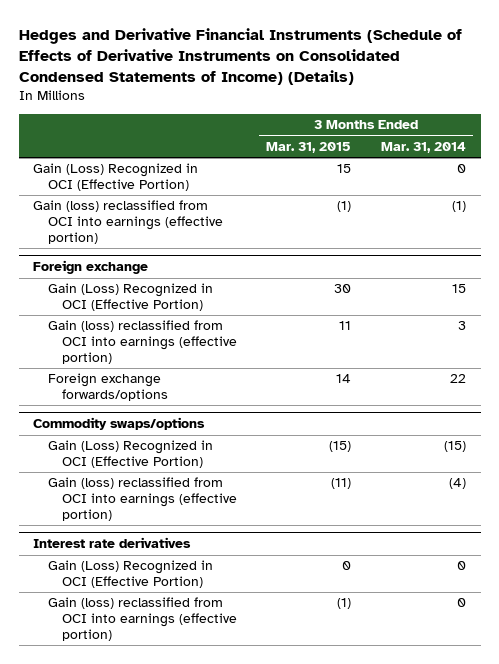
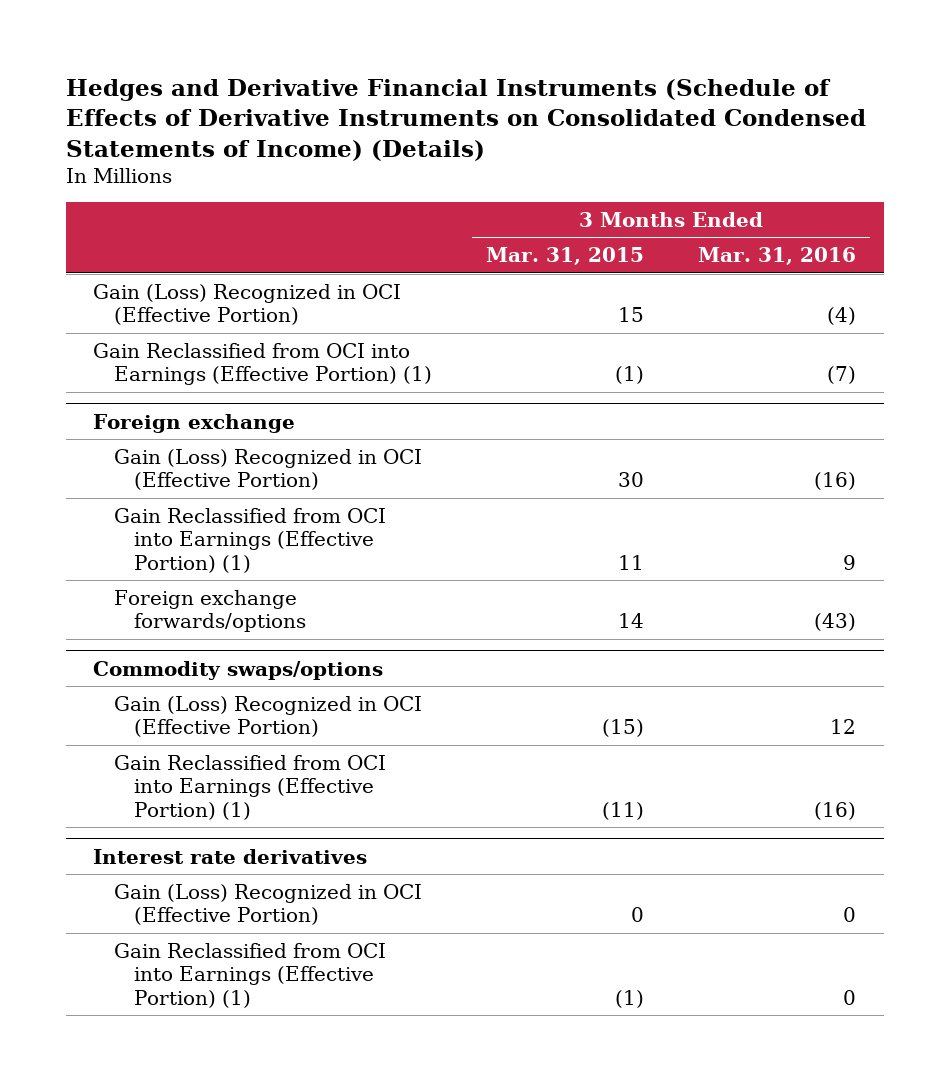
[380,142,466,154] Mar. 31, 2014 -> none
none -> [698,247,857,266] Mar. 31, 2016
[33,200,223,245] Gain (loss) reclassified from OCI into earnings (effective portion) -> [93,342,432,386] Gain Reclassified from OCI into Earnings (Effective Portion) (1)
[47,320,237,365] Gain (loss) reclassified from OCI into earnings (effective portion) -> [113,507,386,573] Gain Reclassified from OCI into Earnings (Effective Portion) (1)
[47,477,237,522] Gain (loss) reclassified from OCI into earnings (effective portion) -> [113,754,386,820] Gain Reclassified from OCI into Earnings (Effective Portion) (1)
[47,597,237,642] Gain (loss) reclassified from OCI into earnings (effective portion) -> [113,942,386,1008] Gain Reclassified from OCI into Earnings (Effective Portion) (1)

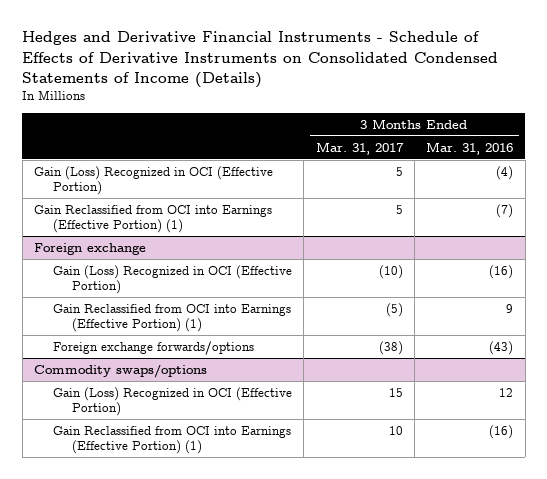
[66,79,867,161] Hedges and Derivative Financial Instruments (Schedule of Effects of Derivative Instruments on Consolidated Condensed Statements of Income) (Details) -> [22,31,499,88] Hedges and Derivative Financial Instruments - Schedule of Effects of Derivative Instruments on Consolidated Condensed Statements of Income (Details)
[486,247,645,266] Mar. 31, 2015 -> none
none -> [315,141,404,155] Mar. 31, 2017
[93,848,368,864] Interest rate derivatives -> none
[113,883,422,926] Gain (Loss) Recognized in OCI (Effective Portion) -> none
[113,942,386,1008] Gain Reclassified from OCI into Earnings (Effective Portion) (1) -> none

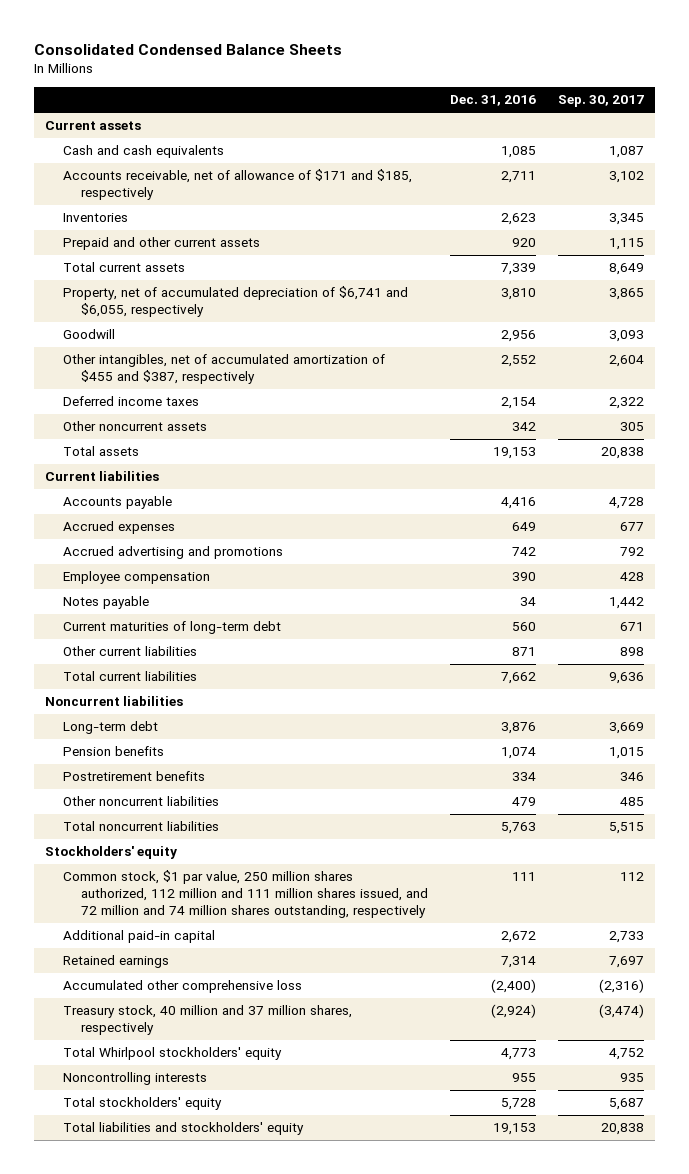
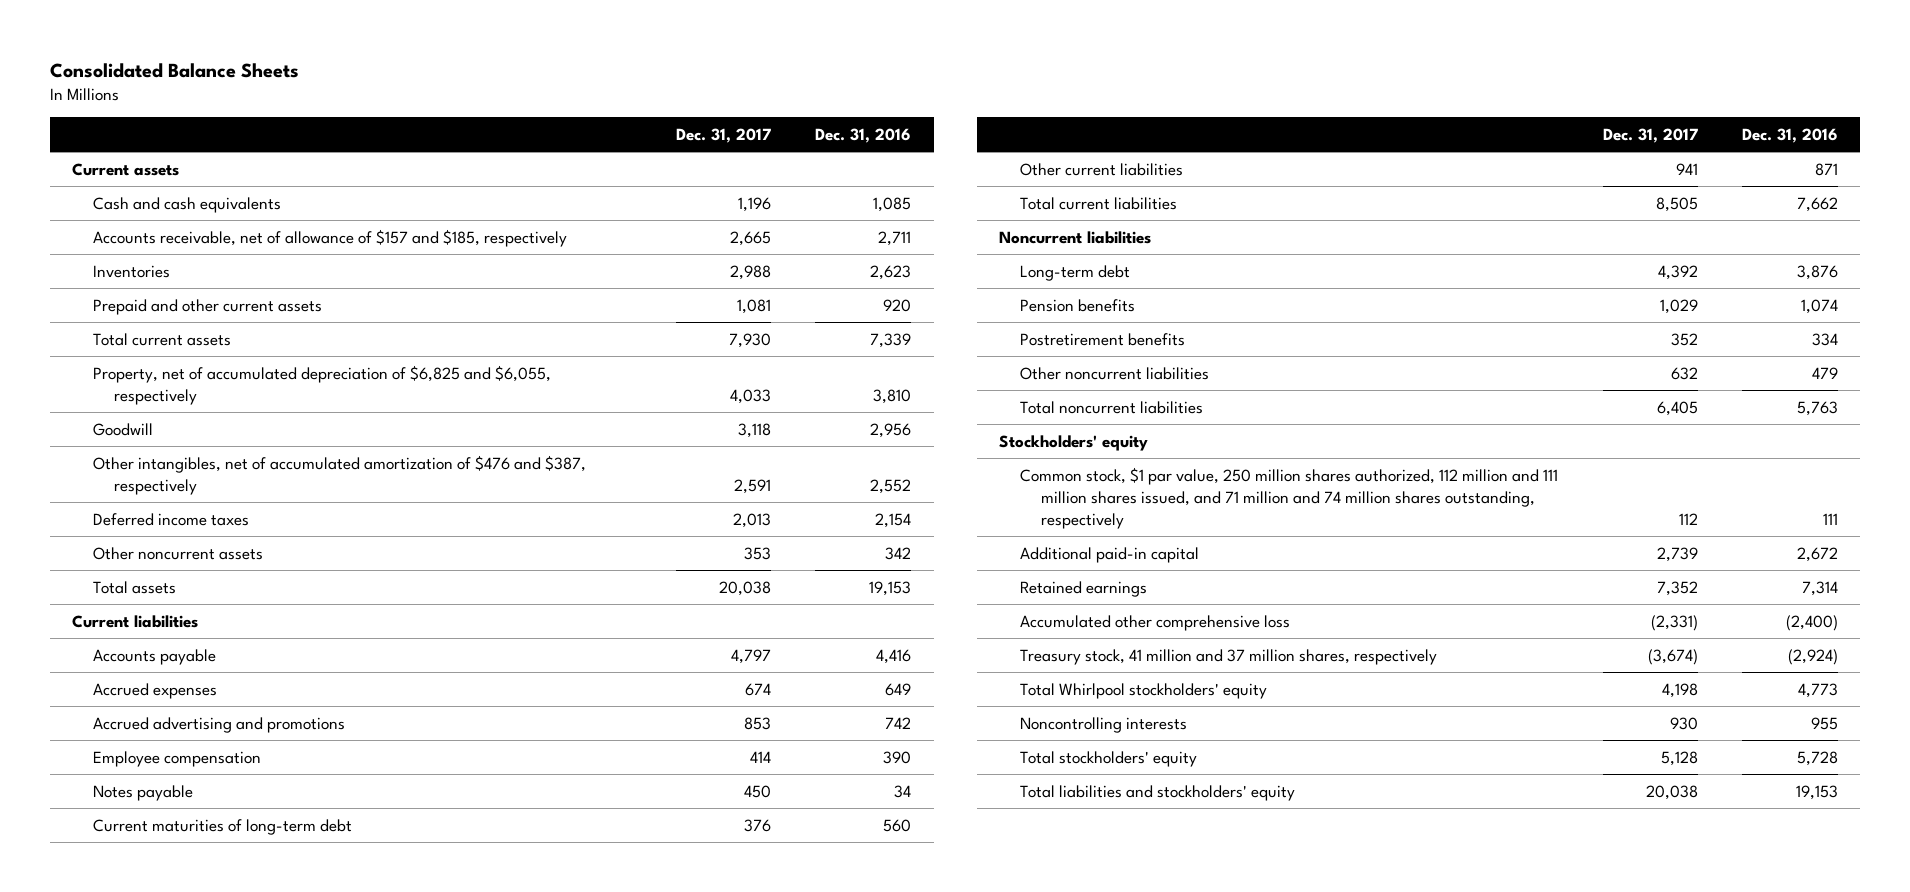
[34,44,343,56] Consolidated Condensed Balance Sheets -> [49,62,299,78] Consolidated Balance Sheets
[557,95,644,108] Sep. 30, 2017 -> none
none -> [675,127,771,143] Dec. 31, 2017
[62,169,412,201] Accounts receivable, net of allowance of $171 and $185, respectively -> [93,228,568,247] Accounts receivable, net of allowance of $157 and $185, respectively
[62,286,408,318] Property, net of accumulated depreciation of $6,741 and $6,055, respectively -> [93,364,552,405] Property, net of accumulated depreciation of $6,825 and $6,055, respectively
[62,354,385,385] Other intangibles, net of accumulated amortization of $455 and $387, respectively -> [93,454,587,495] Other intangibles, net of accumulated amortization of $476 and $387, respectively
[62,870,428,919] Common stock, $1 par value, 250 million shares authorized, 112 million and 111 million shares issued, and 72 million and 74 million shares outstanding, respectively -> [1020,466,1559,529] Common stock, $1 par value, 250 million shares authorized, 112 million and 111 million shares issued, and 71 million and 74 million shares outstanding, respectively
[62,1005,352,1036] Treasury stock, 40 million and 37 million shares, respectively -> [1020,648,1438,665] Treasury stock, 41 million and 37 million shares, respectively

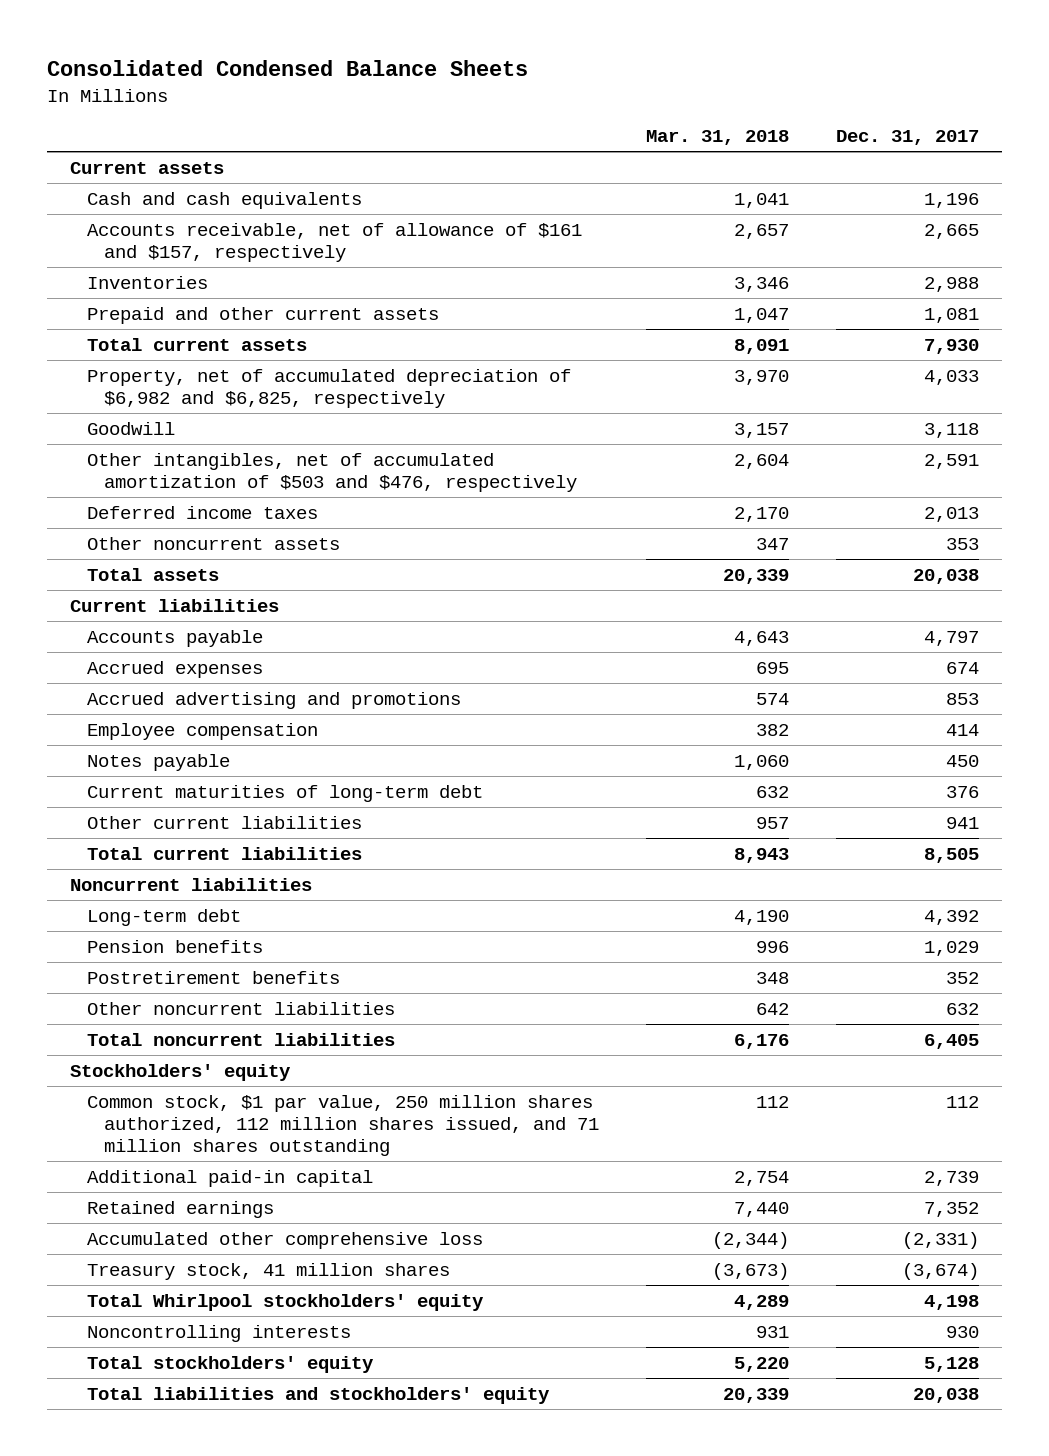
[49,62,299,78] Consolidated Balance Sheets -> [46,60,528,77] Consolidated Condensed Balance Sheets
[815,127,912,143] Dec. 31, 2016 -> none
none -> [646,130,790,146] Mar. 31, 2018
[93,228,568,247] Accounts receivable, net of allowance of $157 and $185, respectively -> [87,222,583,262] Accounts receivable, net of allowance of $161 and $157, respectively
[93,364,552,405] Property, net of accumulated depreciation of $6,825 and $6,055, respectively -> [87,368,572,408] Property, net of accumulated depreciation of $6,982 and $6,825, respectively
[93,454,587,495] Other intangibles, net of accumulated amortization of $476 and $387, respectively -> [87,452,578,492] Other intangibles, net of accumulated amortization of $503 and $476, respectively
[1020,466,1559,529] Common stock, $1 par value, 250 million shares authorized, 112 million and 111 million shares issued, and 71 million and 74 million shares outstanding, respectively -> [87,1094,600,1157] Common stock, $1 par value, 250 million shares authorized, 112 million shares issued, and 71 million shares outstanding
[1020,648,1438,665] Treasury stock, 41 million and 37 million shares, respectively -> [87,1262,451,1280] Treasury stock, 41 million shares

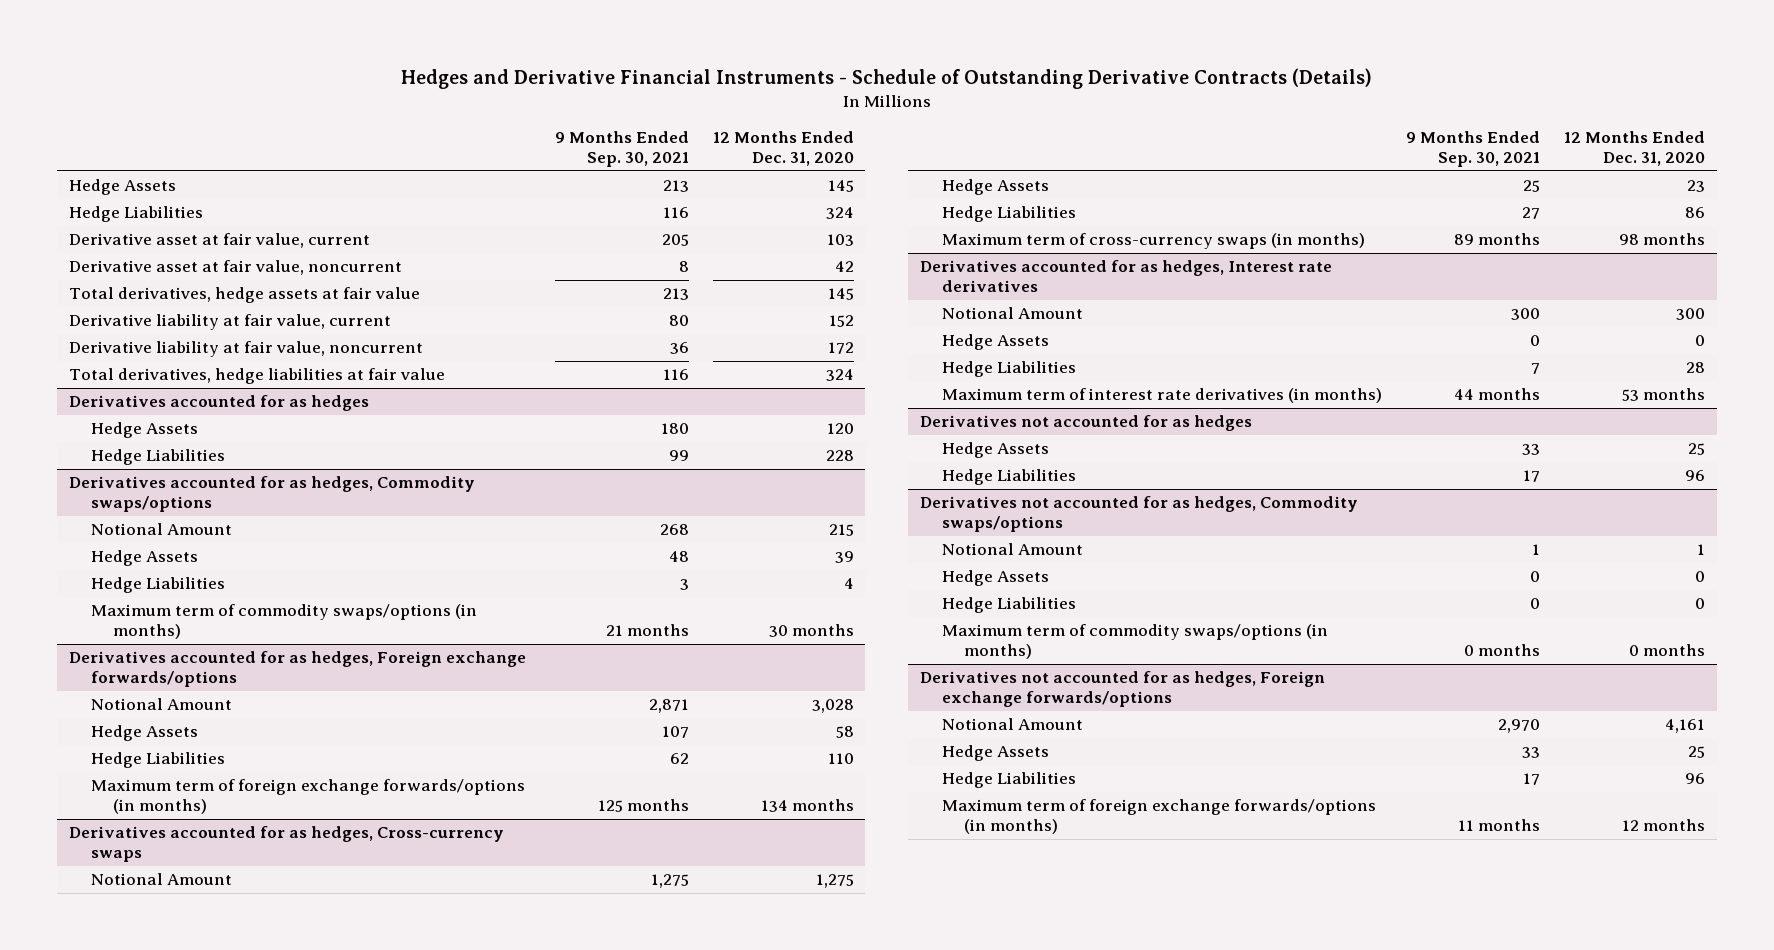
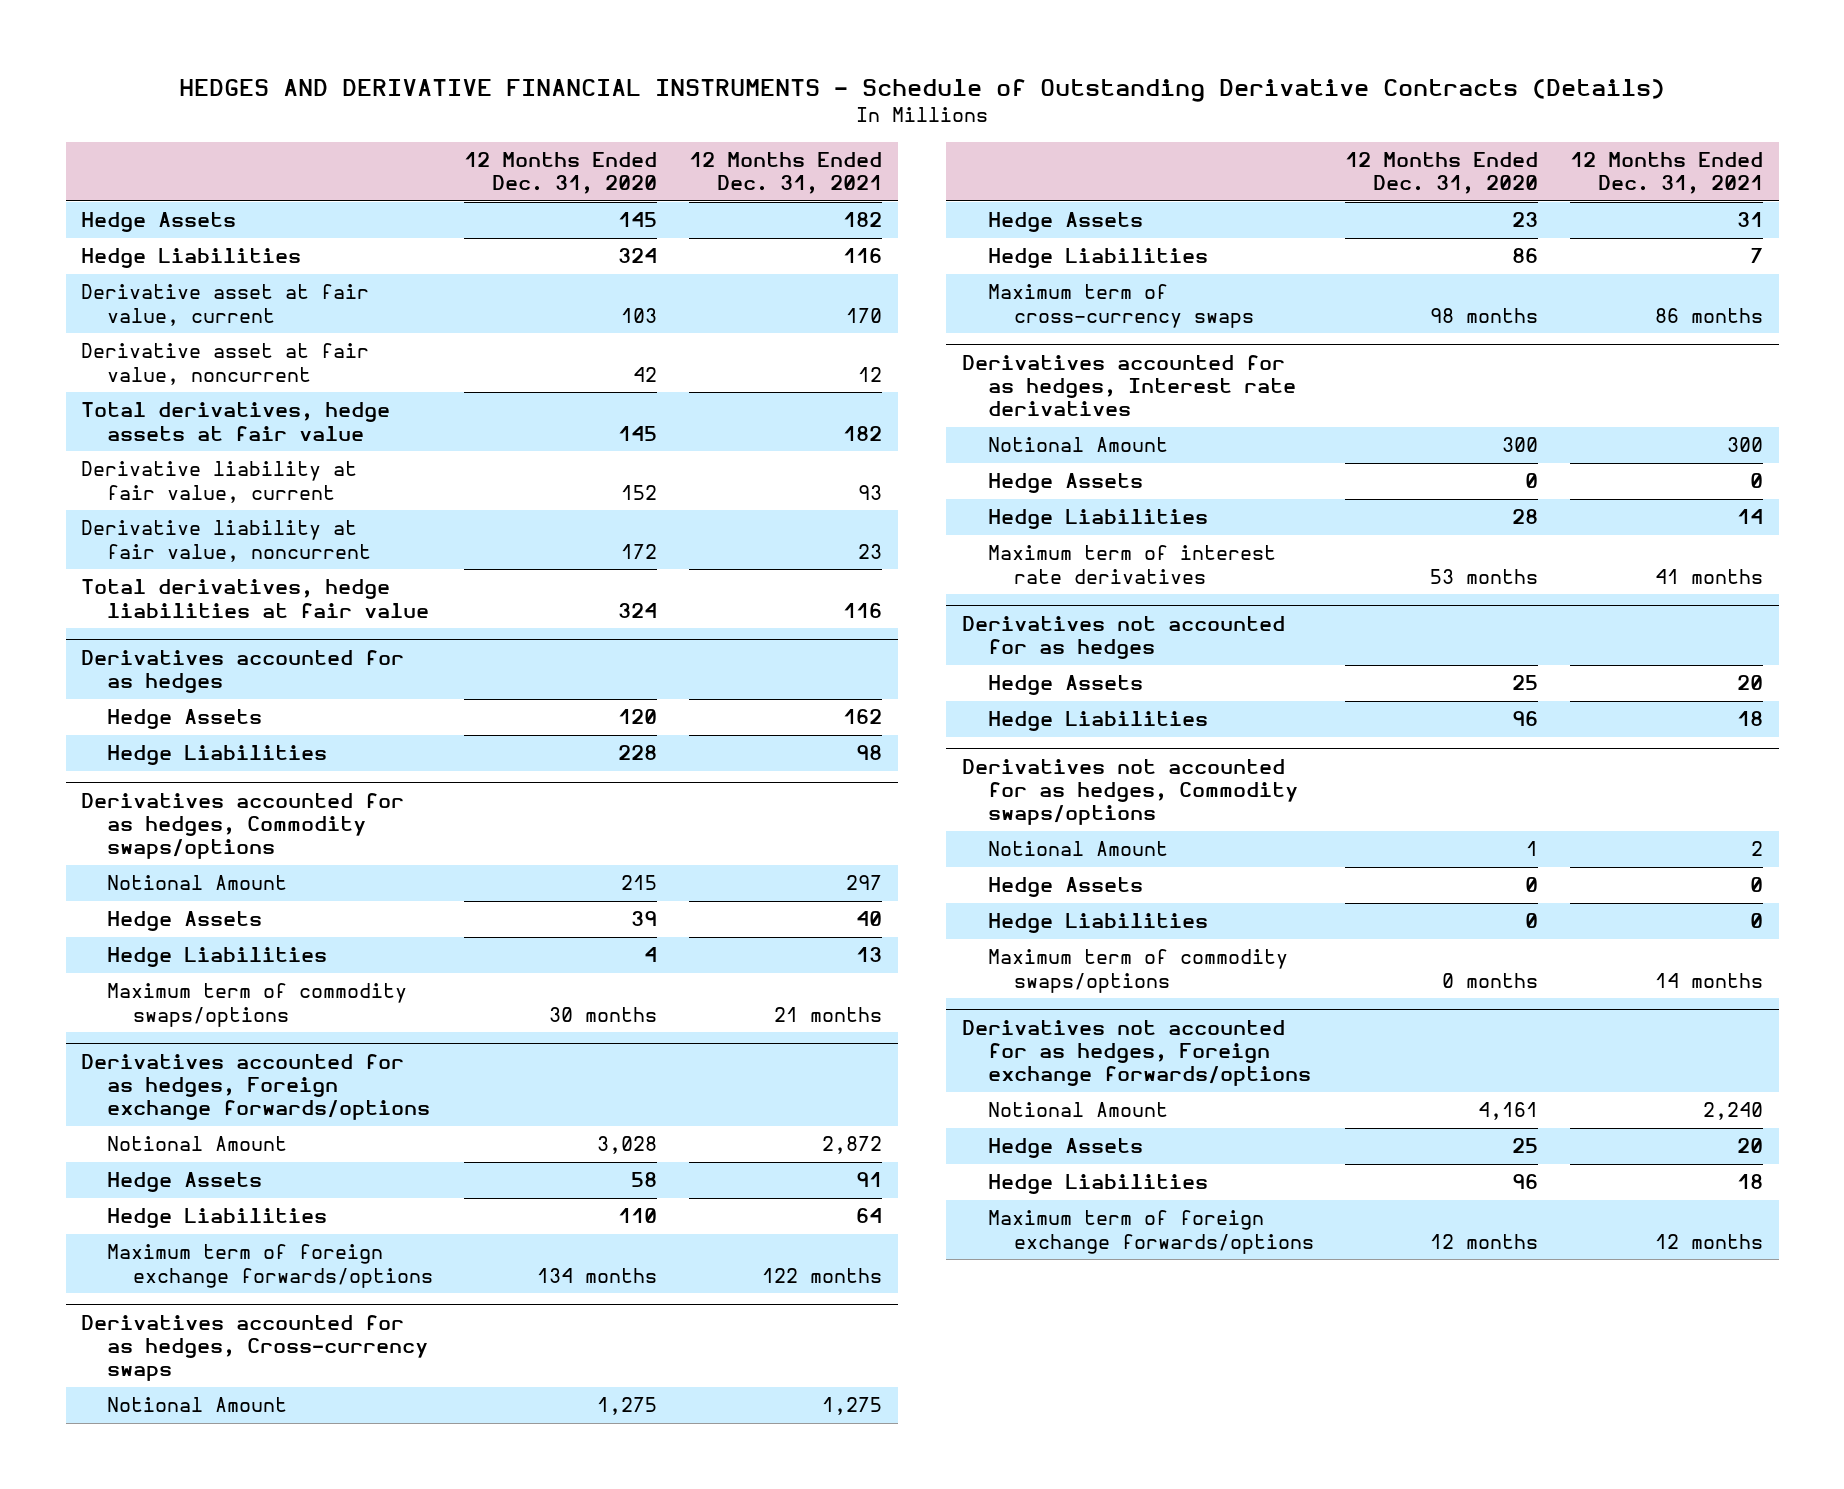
[400,67,1372,89] Hedges and Derivative Financial Instruments - Schedule of Outstanding Derivative Contracts (Details) -> [179,78,1666,102] HEDGES AND DERIVATIVE FINANCIAL INSTRUMENTS - Schedule of Outstanding Derivative Contracts (Details)
[554,131,689,168] 9 Months Ended Sep. 30, 2021 -> none
none -> [688,152,882,195] 12 Months Ended Dec. 31, 2021
[90,604,477,640] Maximum term of commodity swaps/options (in months) -> [106,983,407,1027] Maximum term of commodity swaps/options
[90,779,525,815] Maximum term of foreign exchange forwards/options (in months) -> [106,1244,433,1288] Maximum term of foreign exchange forwards/options
[941,233,1365,250] Maximum term of cross-currency swaps (in months) -> [987,284,1254,328] Maximum term of cross-currency swaps
[941,388,1382,404] Maximum term of interest rate derivatives (in months) -> [987,545,1276,584] Maximum term of interest rate derivatives
[941,624,1328,660] Maximum term of commodity swaps/options (in months) -> [987,949,1288,993] Maximum term of commodity swaps/options
[941,799,1376,835] Maximum term of foreign exchange forwards/options (in months) -> [987,1210,1314,1254] Maximum term of foreign exchange forwards/options

